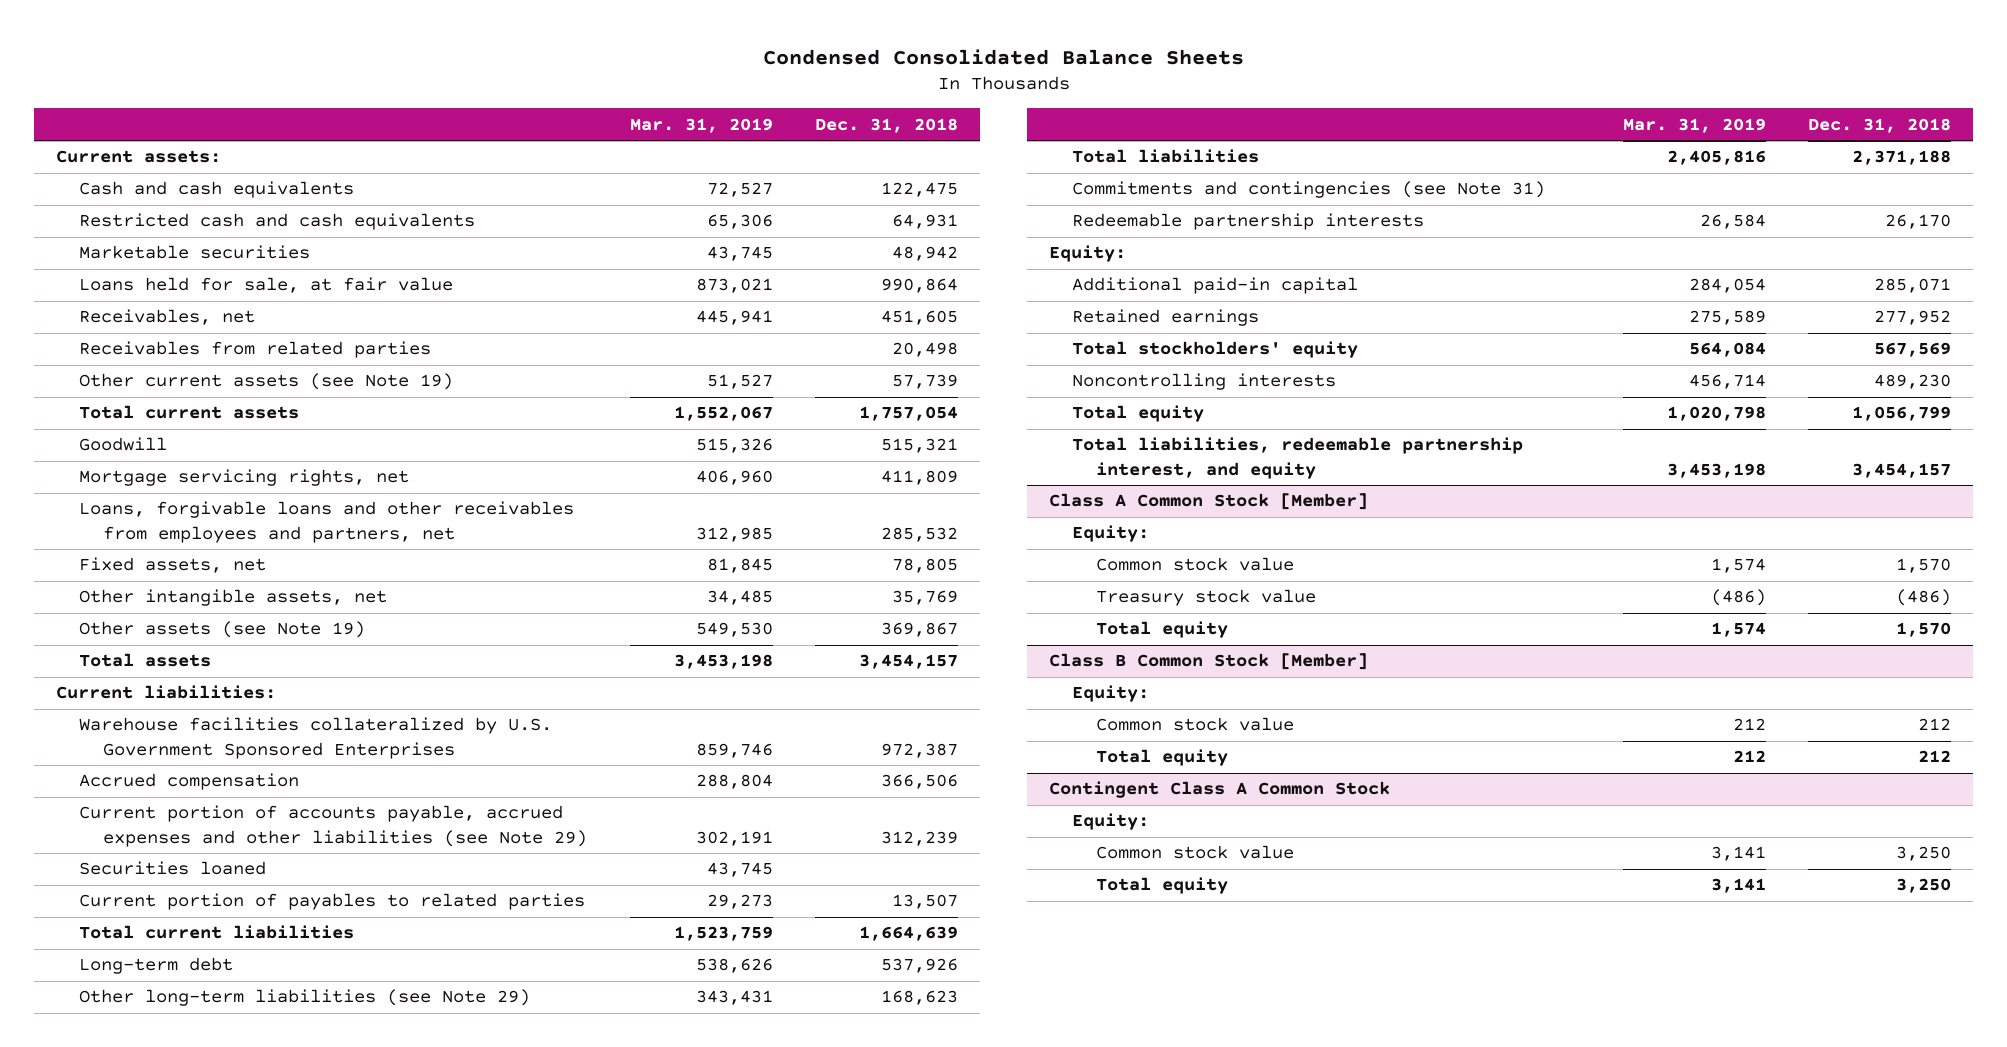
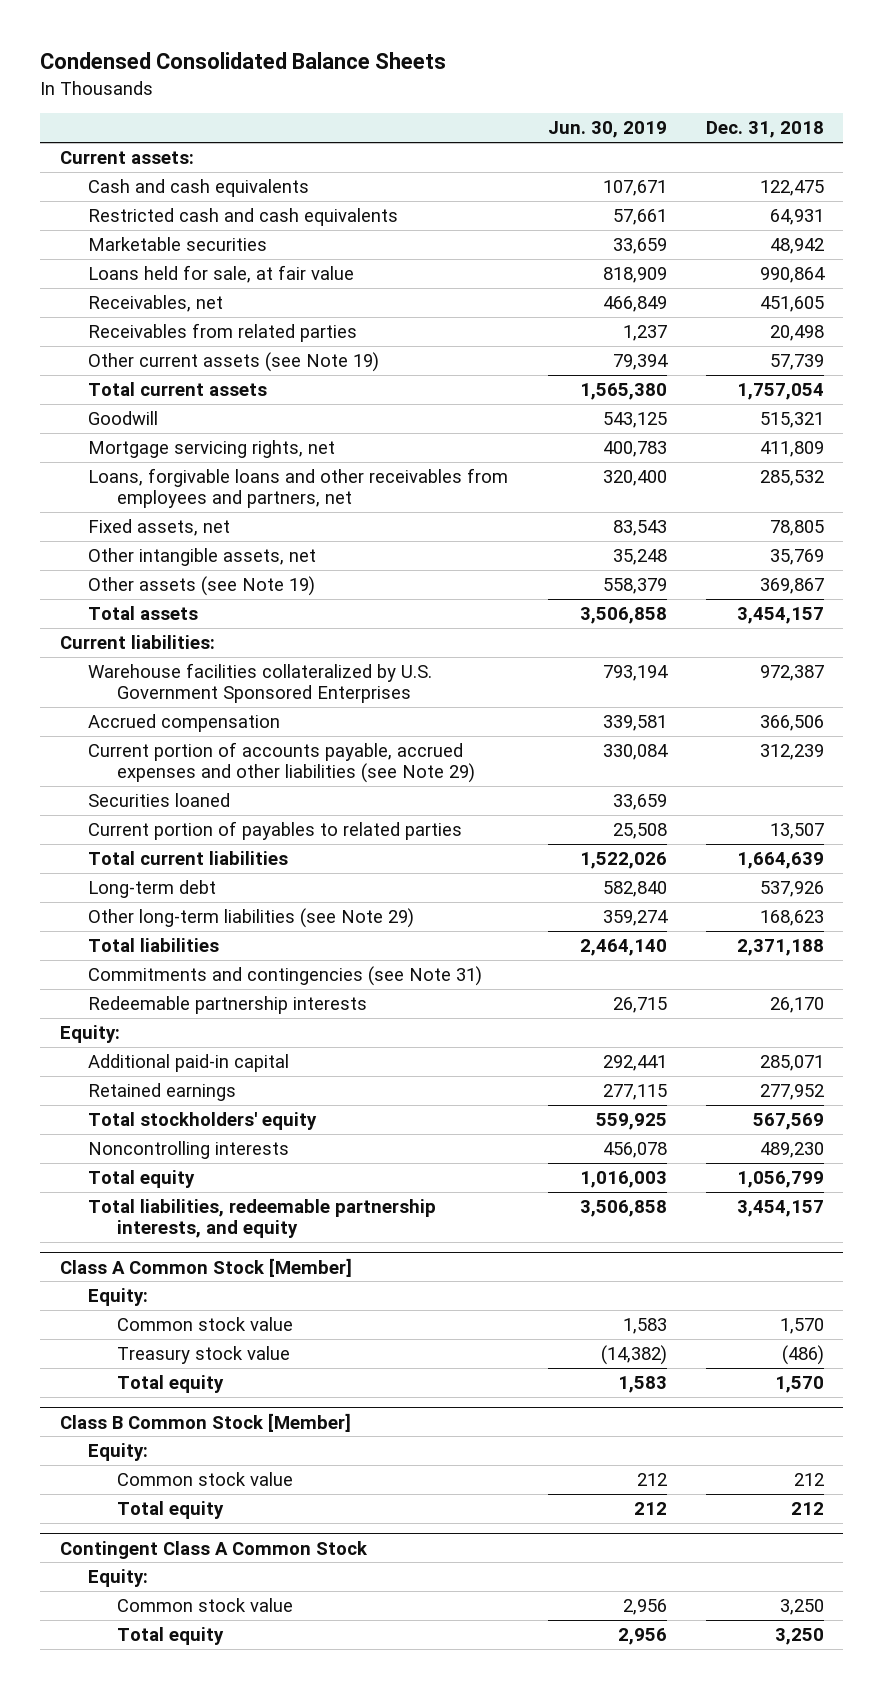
[629,117,773,133] Mar. 31, 2019 -> none
none -> [547,121,667,139] Jun. 30, 2019
[1072,437,1524,479] Total liabilities, redeemable partnership interest, and equity -> [88,1198,437,1239] Total liabilities, redeemable partnership interests, and equity

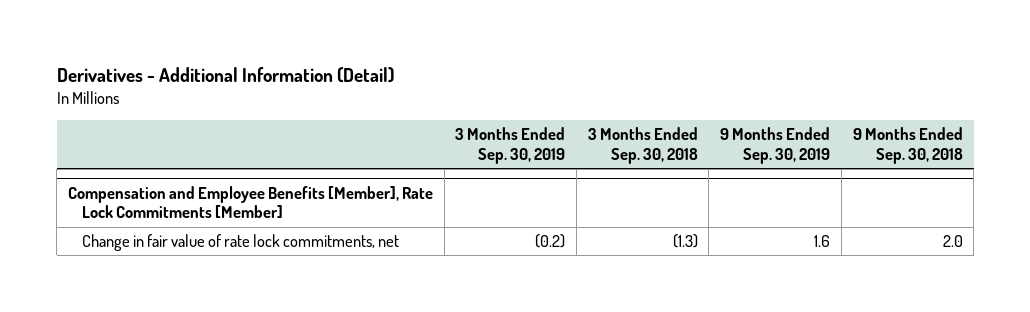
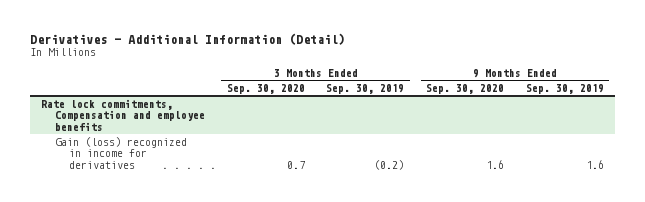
[587,127,698,164] 3 Months Ended Sep. 30, 2018 -> none
[852,127,963,164] 9 Months Ended Sep. 30, 2018 -> none
none -> [226,83,305,94] Sep. 30, 2020
none -> [426,83,505,94] Sep. 30, 2020
[67,185,433,219] Compensation and Employee Benefits [Member], Rate Lock Commitments [Member] -> [41,98,206,131] Rate lock commitments, Compensation and employee benefits
[82,234,400,252] Change in fair value of rate lock commitments, net -> [55,136,188,169] Gain (loss) recognized in income for derivatives

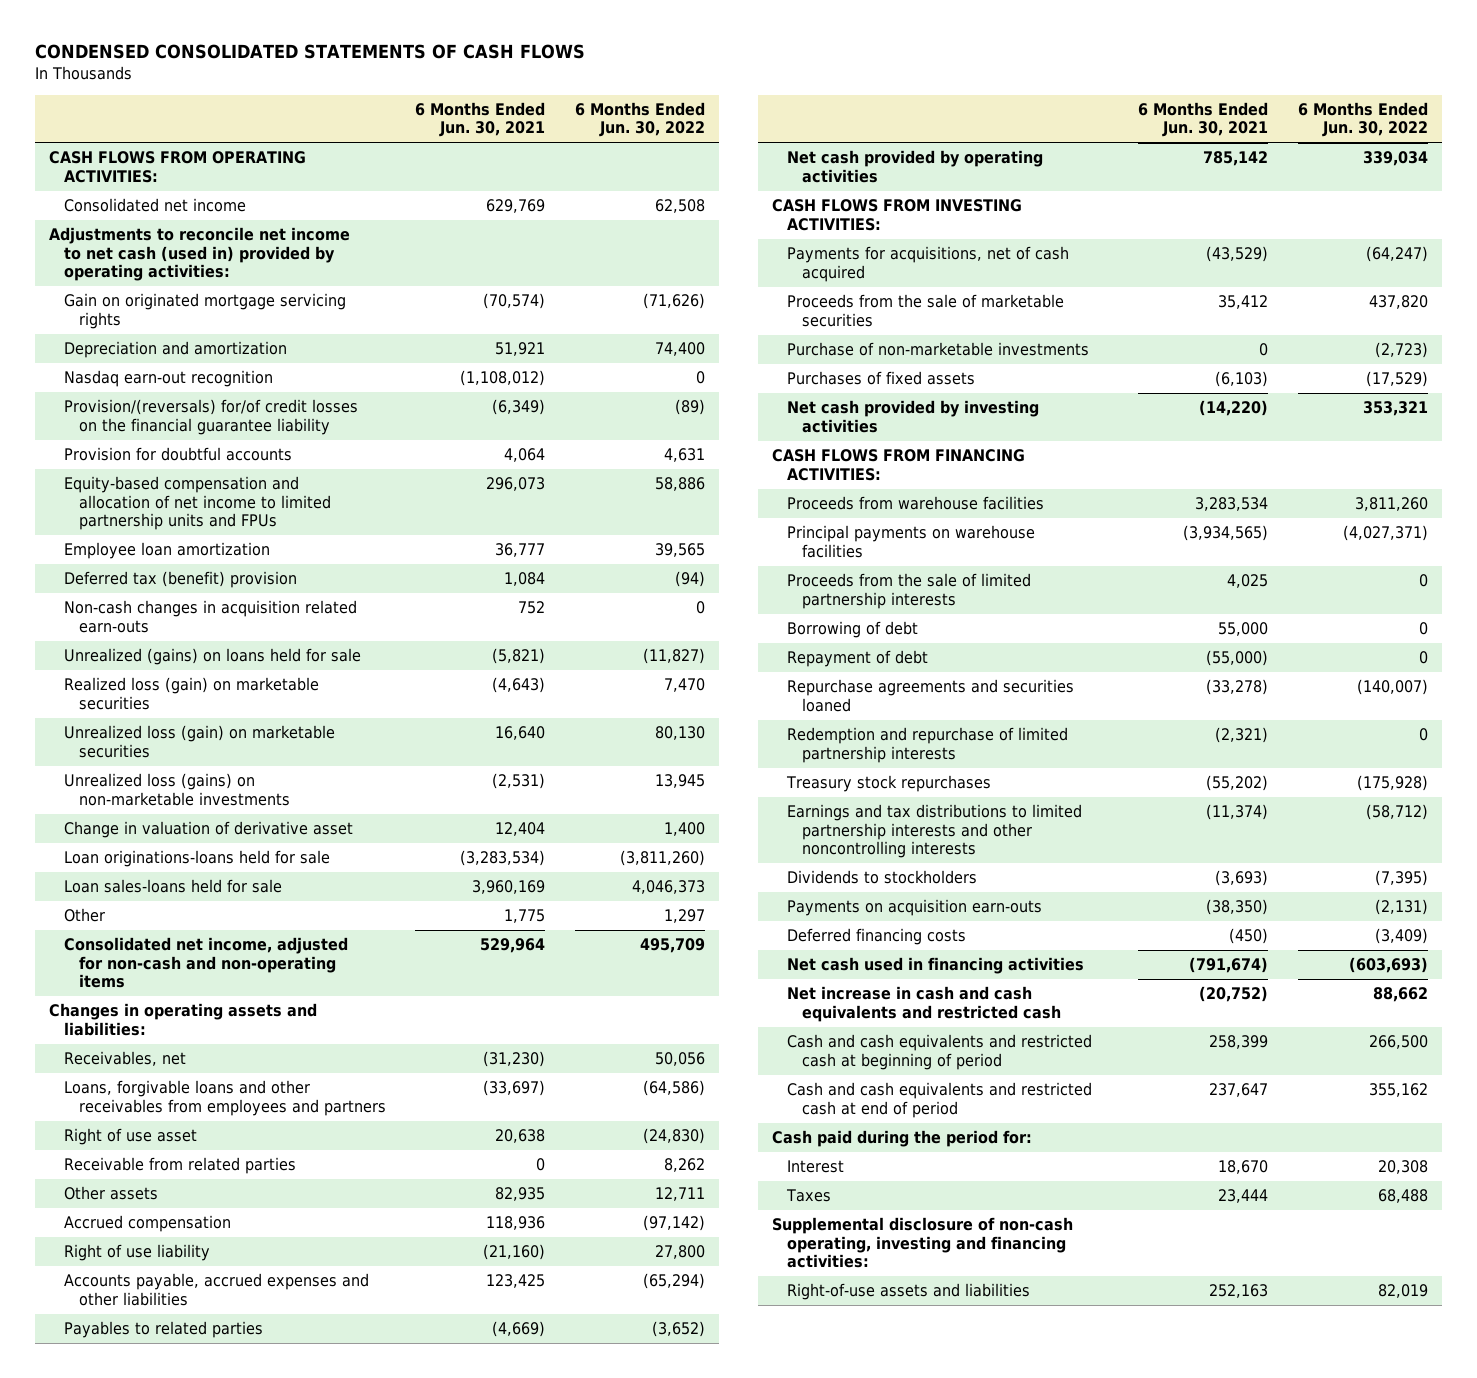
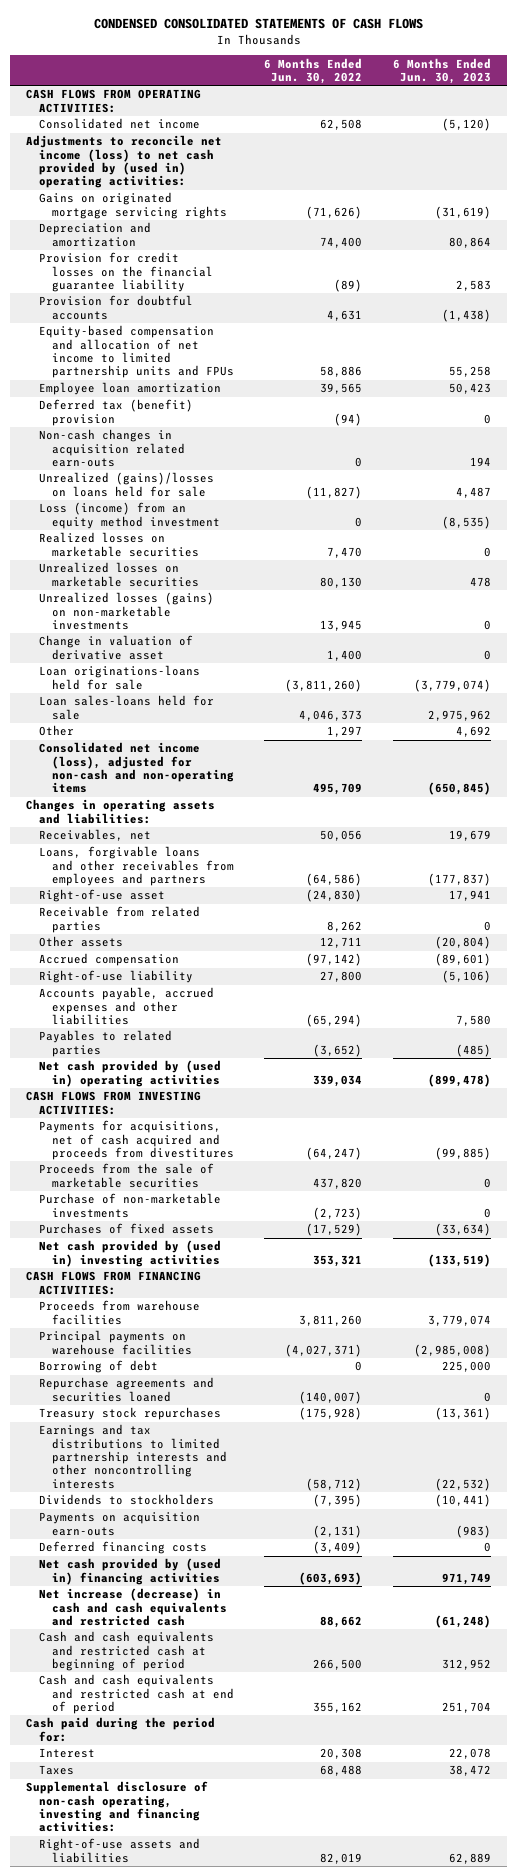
[415,101,546,138] 6 Months Ended Jun. 30, 2021 -> none
none -> [393,57,492,84] 6 Months Ended Jun. 30, 2023
[49,227,351,281] Adjustments to reconcile net income to net cash (used in) provided by operating activities: -> [25,135,222,189] Adjustments to reconcile net income (loss) to net cash provided by (used in) operating activities:
[64,293,347,329] Gain on originated mortgage servicing rights -> [38,192,227,219] Gains on originated mortgage servicing rights
[64,370,274,388] Nasdaq earn-out recognition -> none
[64,399,359,435] Provision/(reversals) for/of credit losses on the financial guarantee liability -> [38,252,213,293] Provision for credit losses on the financial guarantee liability
[64,648,362,666] Unrealized (gains) on loans held for sale -> [38,472,214,497] Unrealized (gains)/losses on loans held for sale
none -> [38,502,220,529] Loss (income) from an equity method investment
[64,677,320,710] Realized loss (gain) on marketable securities -> [38,532,199,557] Realized losses on marketable securities
[64,725,336,758] Unrealized loss (gain) on marketable securities -> [38,562,199,587] Unrealized losses on marketable securities
[64,773,290,806] Unrealized loss (gains) on non-marketable investments -> [38,592,214,631] Unrealized losses (gains) on non-marketable investments
[64,937,349,988] Consolidated net income, adjusted for non-cash and non-operating items -> [38,742,234,794] Consolidated net income (loss), adjusted for non-cash and non-operating items
[64,1128,198,1146] Right of use asset -> [38,889,165,903] Right-of-use asset
[64,1244,211,1262] Right of use liability -> [38,970,193,984] Right-of-use liability
[787,150,1044,183] Net cash provided by operating activities -> [38,1060,221,1087] Net cash provided by (used in) operating activities
[787,246,1070,282] Payments for acquisitions, net of cash acquired -> [38,1120,234,1161] Payments for acquisitions, net of cash acquired and proceeds from divestitures
[787,400,1040,433] Net cash provided by investing activities -> [38,1240,221,1267] Net cash provided by (used in) investing activities
[787,573,1032,609] Proceeds from the sale of limited partnership interests -> none
[787,650,929,668] Repayment of debt -> none
[787,727,1069,763] Redemption and repurchase of limited partnership interests -> none
[787,957,1085,975] Net cash used in financing activities -> [38,1558,221,1585] Net cash provided by (used in) financing activities
[787,986,1062,1022] Net increase in cash and cash equivalents and restricted cash -> [38,1588,227,1627] Net increase (decrease) in cash and cash equivalents and restricted cash

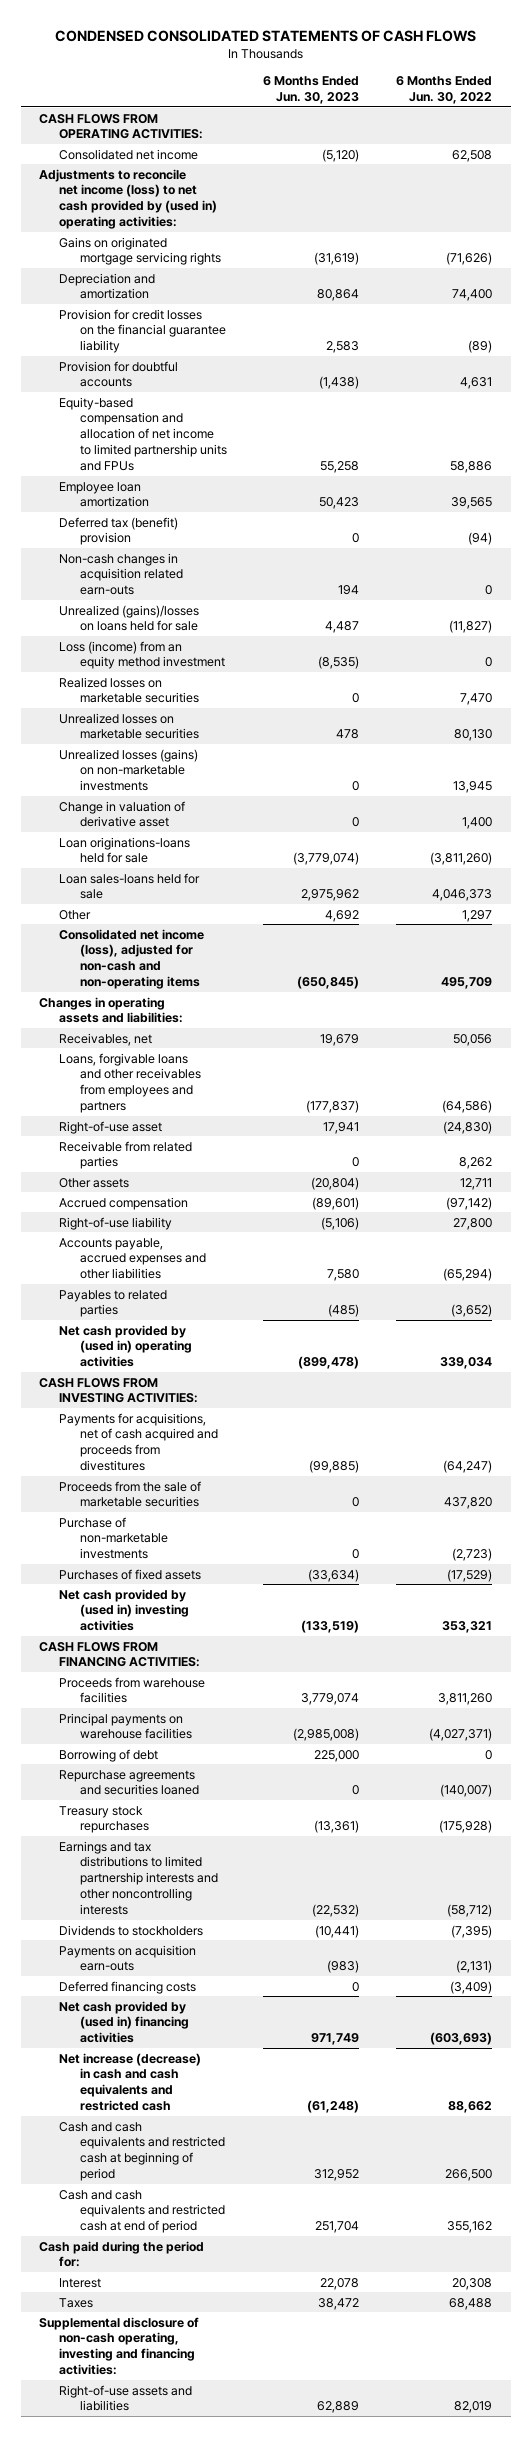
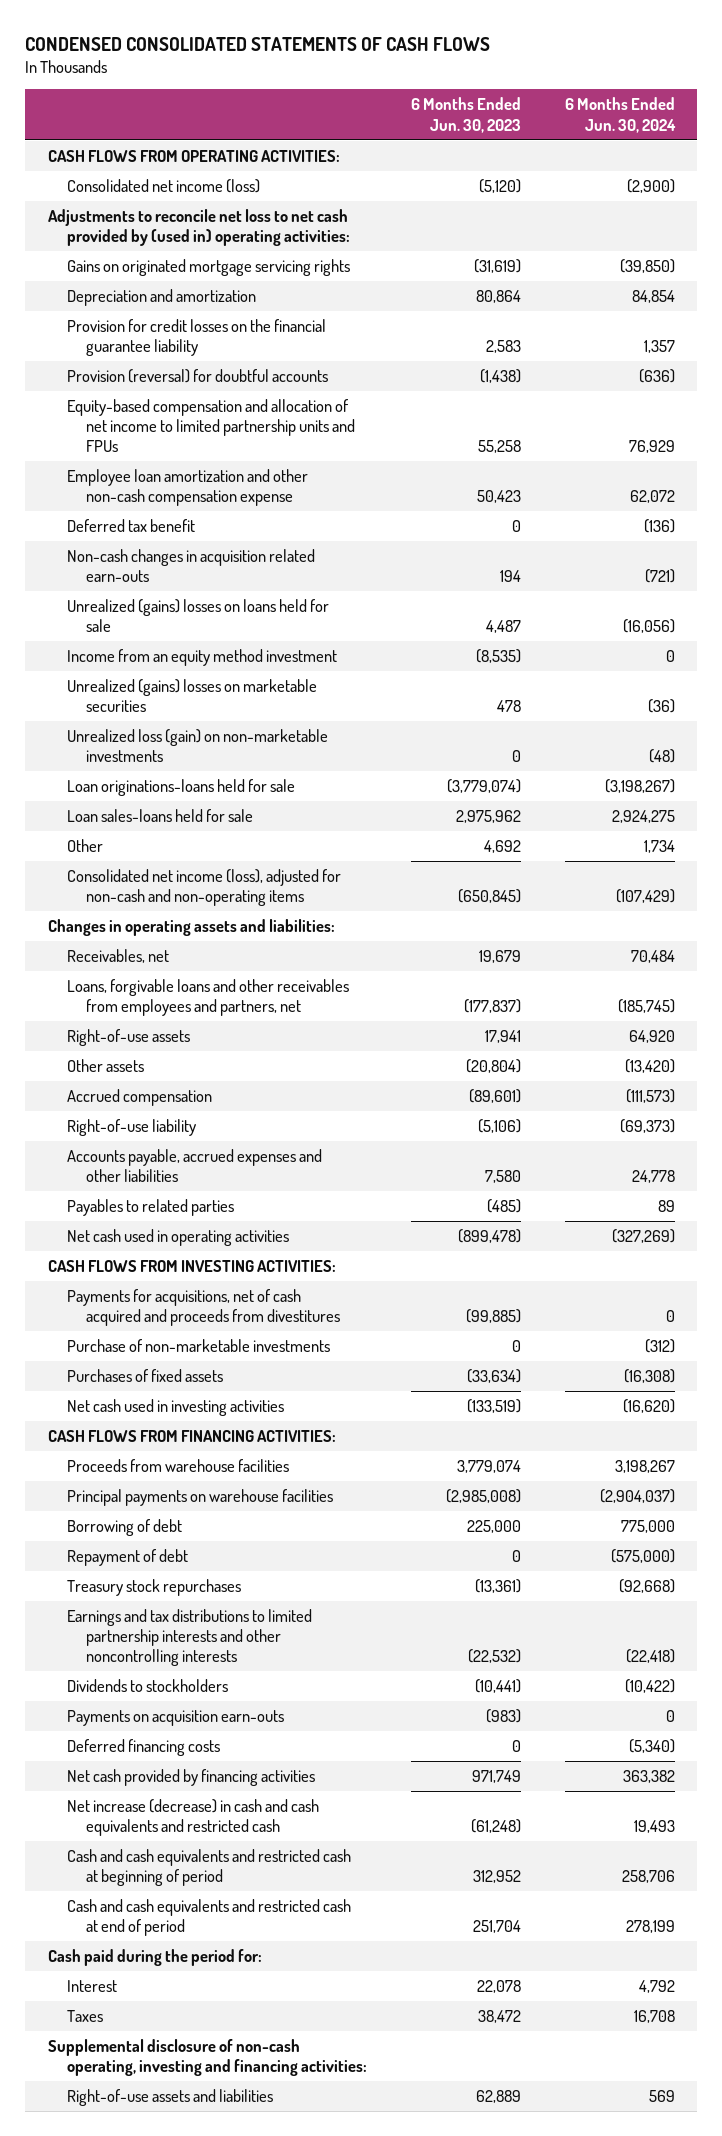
[396,76,493,104] 6 Months Ended Jun. 30, 2022 -> none
none -> [564,97,676,133] 6 Months Ended Jun. 30, 2024
[59,148,199,160] Consolidated net income -> [66,178,260,193] Consolidated net income (loss)
[39,168,218,230] Adjustments to reconcile net income (loss) to net cash provided by (used in) operating activities: -> [47,208,350,247] Adjustments to reconcile net loss to net cash provided by (used in) operating activities:
[59,360,179,388] Provision for doubtful accounts -> [66,368,328,383] Provision (reversal) for doubtful accounts
[59,481,149,508] Employee loan amortization -> [66,468,308,507] Employee loan amortization and other non-cash compensation expense
[59,516,179,546] Deferred tax (benefit) provision -> [66,518,195,532] Deferred tax benefit
[59,676,199,704] Realized losses on marketable securities -> none
[59,800,186,828] Change in valuation of derivative asset -> none
[59,604,200,632] Unrealized (gains)/losses on loans held for sale -> [66,598,329,633] Unrealized (gains) losses on loans held for sale
[59,640,225,670] Loss (income) from an equity method investment -> [66,648,337,666] Income from an equity method investment
[59,712,199,740] Unrealized losses on marketable securities -> [66,678,317,713] Unrealized (gains) losses on marketable securities
[59,748,199,792] Unrealized losses (gains) on non-marketable investments -> [66,728,328,763] Unrealized loss (gain) on non-marketable investments
[59,1140,193,1170] Receivable from related parties -> none
[59,1052,201,1114] Loans, forgivable loans and other receivables from employees and partners -> [66,978,349,1017] Loans, forgivable loans and other receivables from employees and partners, net
[59,1120,163,1134] Right-of-use asset -> [66,1028,190,1046] Right-of-use assets
[59,1324,192,1368] Net cash provided by (used in) operating activities -> [66,1228,289,1246] Net cash used in operating activities
[59,1480,202,1508] Proceeds from the sale of marketable securities -> none
[59,1588,189,1632] Net cash provided by (used in) investing activities -> [66,1398,284,1416] Net cash used in investing activities
[59,1769,199,1796] Repurchase agreements and securities loaned -> none
none -> [66,1548,188,1566] Repayment of debt
[59,2000,189,2044] Net cash provided by (used in) financing activities -> [66,1768,315,1786] Net cash provided by financing activities

